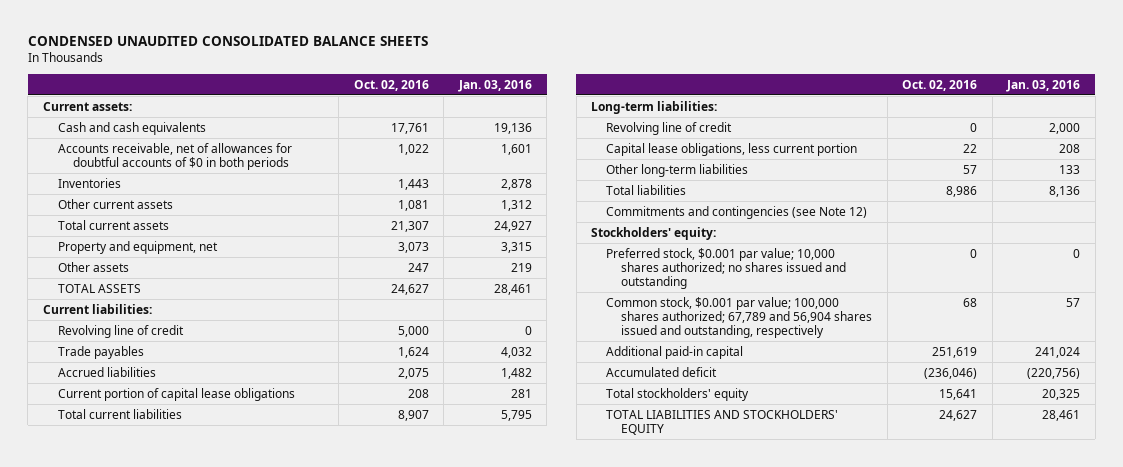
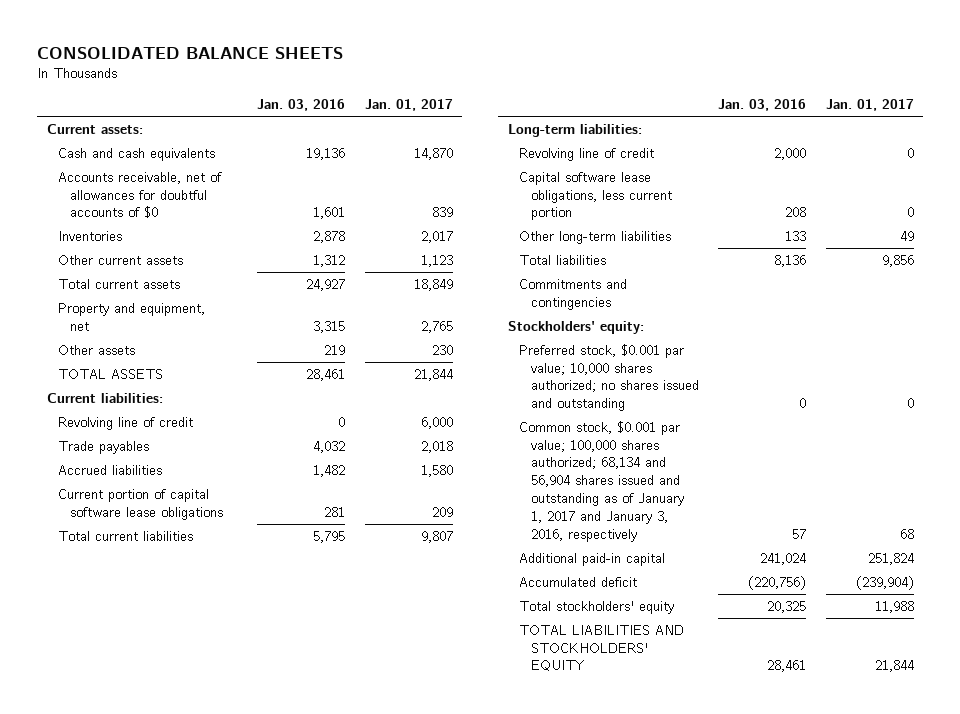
[27,36,428,47] CONDENSED UNAUDITED CONSOLIDATED BALANCE SHEETS -> [37,47,344,60] CONSOLIDATED BALANCE SHEETS
[353,79,429,91] Oct. 02, 2016 -> none
none -> [364,99,453,112] Jan. 01, 2017
[57,142,292,170] Accounts receivable, net of allowances for doubtful accounts of $0 in both periods -> [58,171,223,219] Accounts receivable, net of allowances for doubtful accounts of $0
[57,387,295,401] Current portion of capital lease obligations -> [58,488,224,520] Current portion of capital software lease obligations
[606,142,858,156] Capital lease obligations, less current portion -> [519,171,672,221] Capital software lease obligations, less current portion
[606,205,868,219] Commitments and contingencies (see Note 12) -> [519,278,628,310] Commitments and contingencies
[606,296,873,339] Common stock, $0.001 par value; 100,000 shares authorized; 67,789 and 56,904 shares issued and outstanding, respectively -> [519,420,684,542] Common stock, $0.001 par value; 100,000 shares authorized; 68,134 and 56,904 shares issued and outstanding as of January 1, 2017 and January 3, 2016, respectively

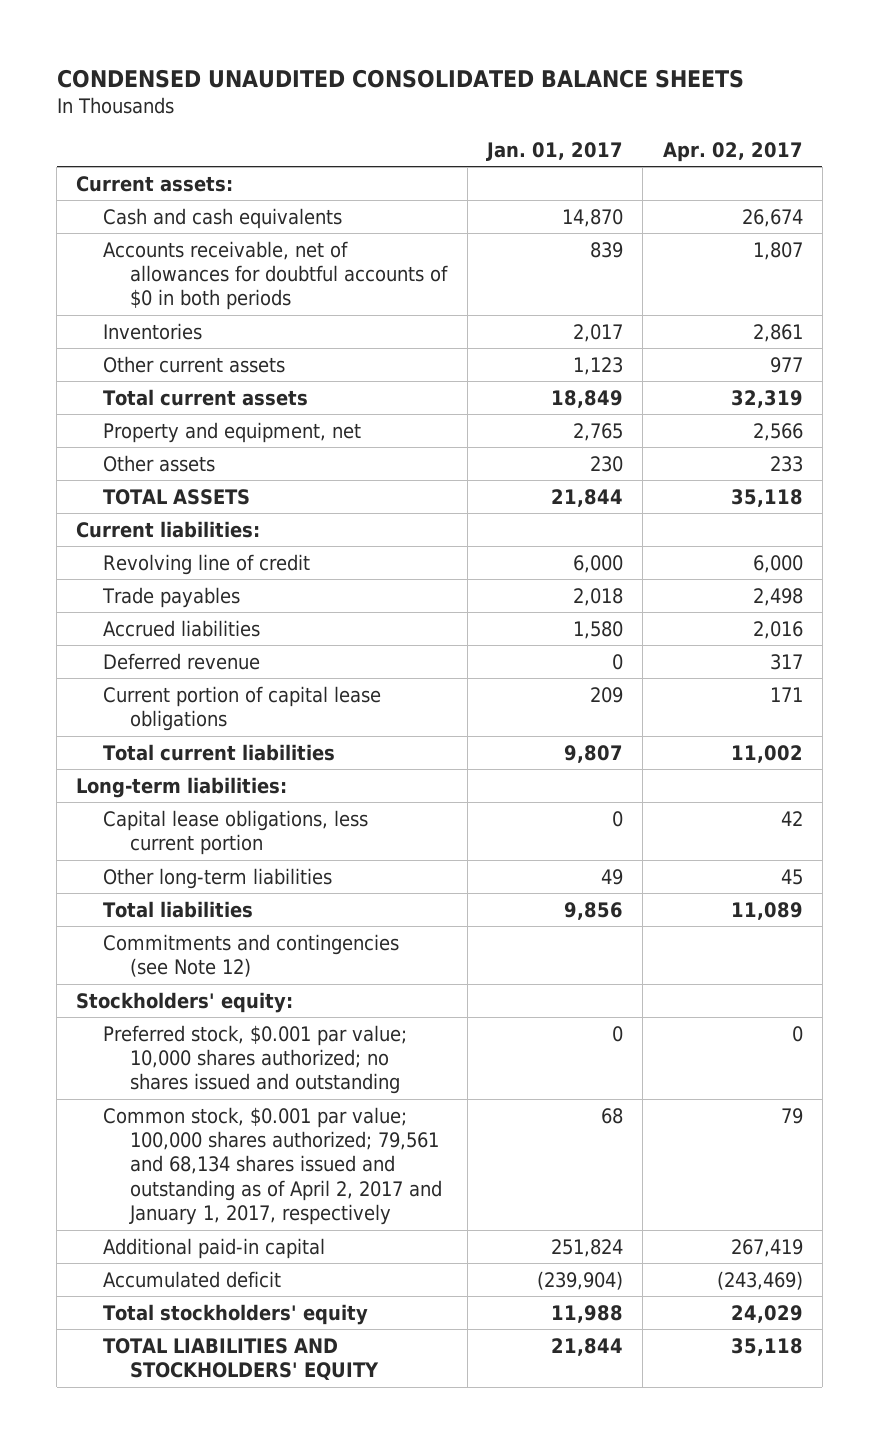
[37,47,344,60] CONSOLIDATED BALANCE SHEETS -> [56,68,744,88] CONDENSED UNAUDITED CONSOLIDATED BALANCE SHEETS
[257,99,346,112] Jan. 03, 2016 -> none
none -> [662,141,803,162] Apr. 02, 2017
[58,171,223,219] Accounts receivable, net of allowances for doubtful accounts of $0 -> [103,240,449,311] Accounts receivable, net of allowances for doubtful accounts of $0 in both periods
none -> [103,652,261,670] Deferred revenue
[58,488,224,520] Current portion of capital software lease obligations -> [103,685,382,732] Current portion of capital lease obligations
[519,147,655,161] Revolving line of credit -> none
[519,171,672,221] Capital software lease obligations, less current portion -> [103,809,369,856] Capital lease obligations, less current portion
[519,278,628,310] Commitments and contingencies -> [103,933,400,978] Commitments and contingencies (see Note 12)
[519,420,684,542] Common stock, $0.001 par value; 100,000 shares authorized; 68,134 and 56,904 shares issued and outstanding as of January 1, 2017 and January 3, 2016, respectively -> [103,1106,443,1225] Common stock, $0.001 par value; 100,000 shares authorized; 79,561 and 68,134 shares issued and outstanding as of April 2, 2017 and January 1, 2017, respectively

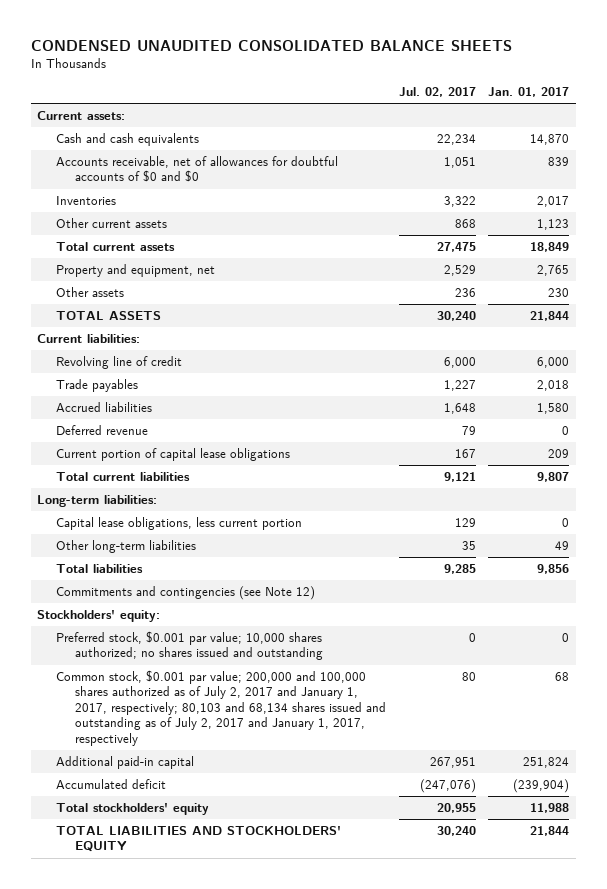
[662,141,803,162] Apr. 02, 2017 -> none
none -> [398,87,476,98] Jul. 02, 2017
[103,240,449,311] Accounts receivable, net of allowances for doubtful accounts of $0 in both periods -> [56,155,339,183] Accounts receivable, net of allowances for doubtful accounts of $0 and $0
[103,1106,443,1225] Common stock, $0.001 par value; 100,000 shares authorized; 79,561 and 68,134 shares issued and outstanding as of April 2, 2017 and January 1, 2017, respectively -> [56,669,387,746] Common stock, $0.001 par value; 200,000 and 100,000 shares authorized as of July 2, 2017 and January 1, 2017, respectively; 80,103 and 68,134 shares issued and outstanding as of July 2, 2017 and January 1, 2017, respectively

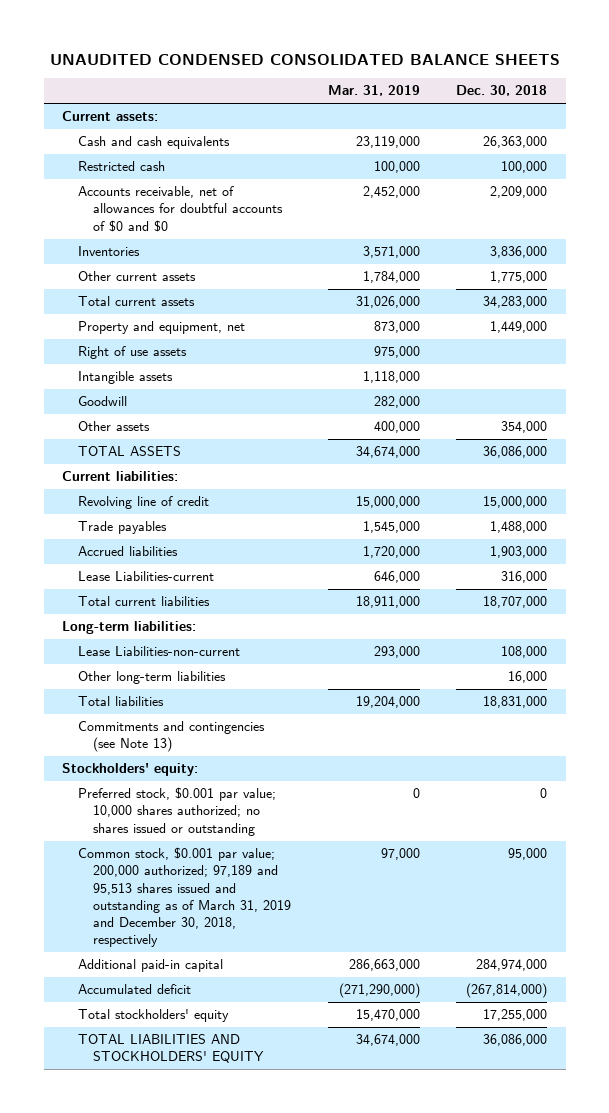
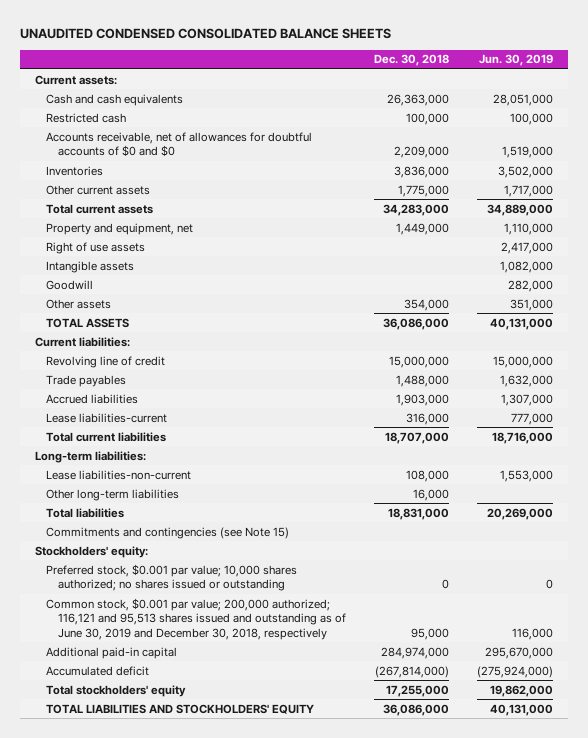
[327,85,420,97] Mar. 31, 2019 -> none
none -> [479,54,554,67] Jun. 30, 2019
[77,571,214,582] Lease Liabilities-current -> [46,412,168,423] Lease liabilities-current
[77,646,240,657] Lease Liabilities-non-current -> [46,469,192,480] Lease liabilities-non-current
[77,721,265,753] Commitments and contingencies (see Note 13) -> [46,526,290,539] Commitments and contingencies (see Note 15)
[77,847,291,948] Common stock, $0.001 par value; 200,000 authorized; 97,189 and 95,513 shares issued and outstanding as of March 31, 2019 and December 30, 2018, respectively -> [46,597,346,640] Common stock, $0.001 par value; 200,000 authorized; 116,121 and 95,513 shares issued and outstanding as of June 30, 2019 and December 30, 2018, respectively

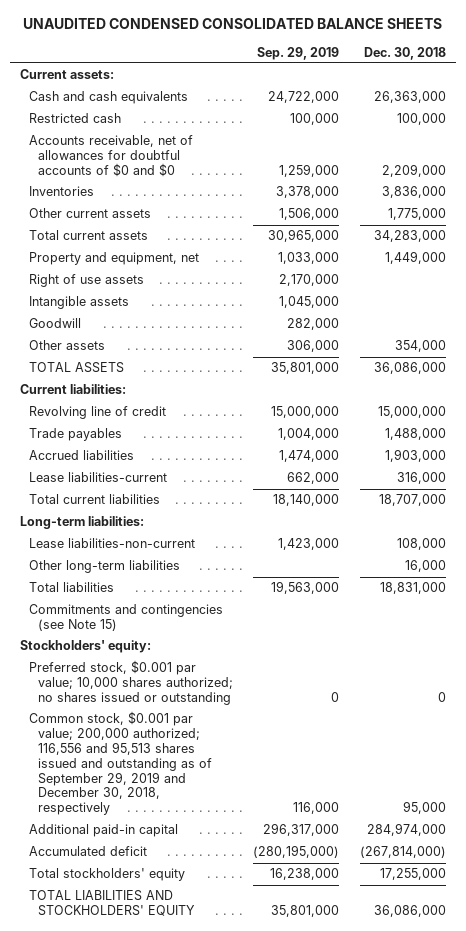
[479,54,554,67] Jun. 30, 2019 -> none
none -> [257,46,340,60] Sep. 29, 2019
[46,597,346,640] Common stock, $0.001 par value; 200,000 authorized; 116,121 and 95,513 shares issued and outstanding as of June 30, 2019 and December 30, 2018, respectively -> [28,711,212,816] Common stock, $0.001 par value; 200,000 authorized; 116,556 and 95,513 shares issued and outstanding as of September 29, 2019 and December 30, 2018, respectively

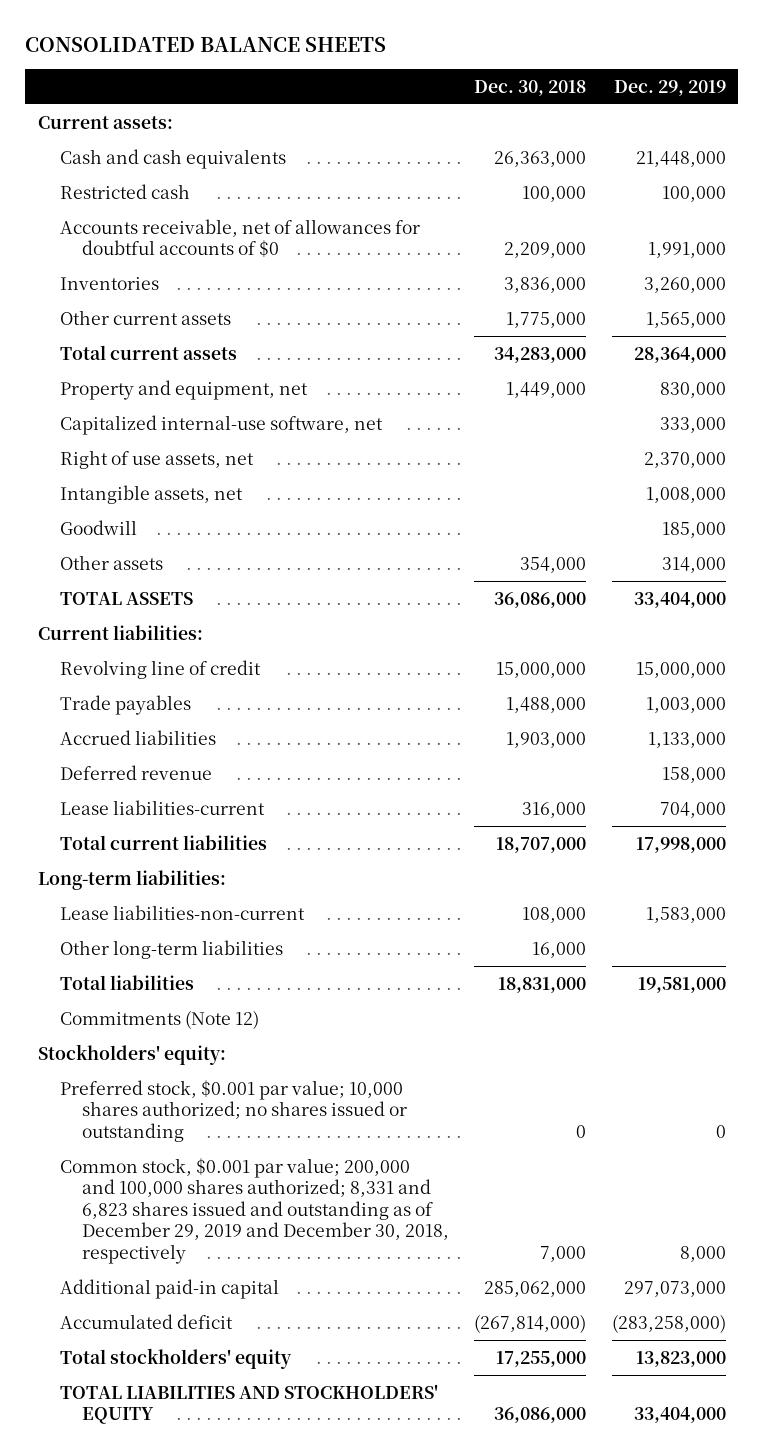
[22,17,442,29] UNAUDITED CONDENSED CONSOLIDATED BALANCE SHEETS -> [24,36,386,52] CONSOLIDATED BALANCE SHEETS
[257,46,340,60] Sep. 29, 2019 -> none
none -> [613,79,726,96] Dec. 29, 2019
[28,135,193,177] Accounts receivable, net of allowances for doubtful accounts of $0 and $0 -> [59,218,420,258] Accounts receivable, net of allowances for doubtful accounts of $0
none -> [59,414,383,435] Capitalized internal-use software, net
[28,274,144,288] Right of use assets -> [59,449,254,469] Right of use assets, net
[28,296,129,310] Intangible assets -> [59,484,243,504] Intangible assets, net
none -> [59,764,212,780] Deferred revenue
[28,604,223,632] Commitments and contingencies (see Note 15) -> [59,1009,259,1029] Commitments (Note 12)
[28,711,212,816] Common stock, $0.001 par value; 200,000 authorized; 116,556 and 95,513 shares issued and outstanding as of September 29, 2019 and December 30, 2018, respectively -> [59,1157,450,1264] Common stock, $0.001 par value; 200,000 and 100,000 shares authorized; 8,331 and 6,823 shares issued and outstanding as of December 29, 2019 and December 30, 2018, respectively
[402,801,446,815] 95,000 -> [540,1245,587,1262] 7,000
[366,823,446,837] 284,974,000 -> [484,1280,587,1297] 285,062,000

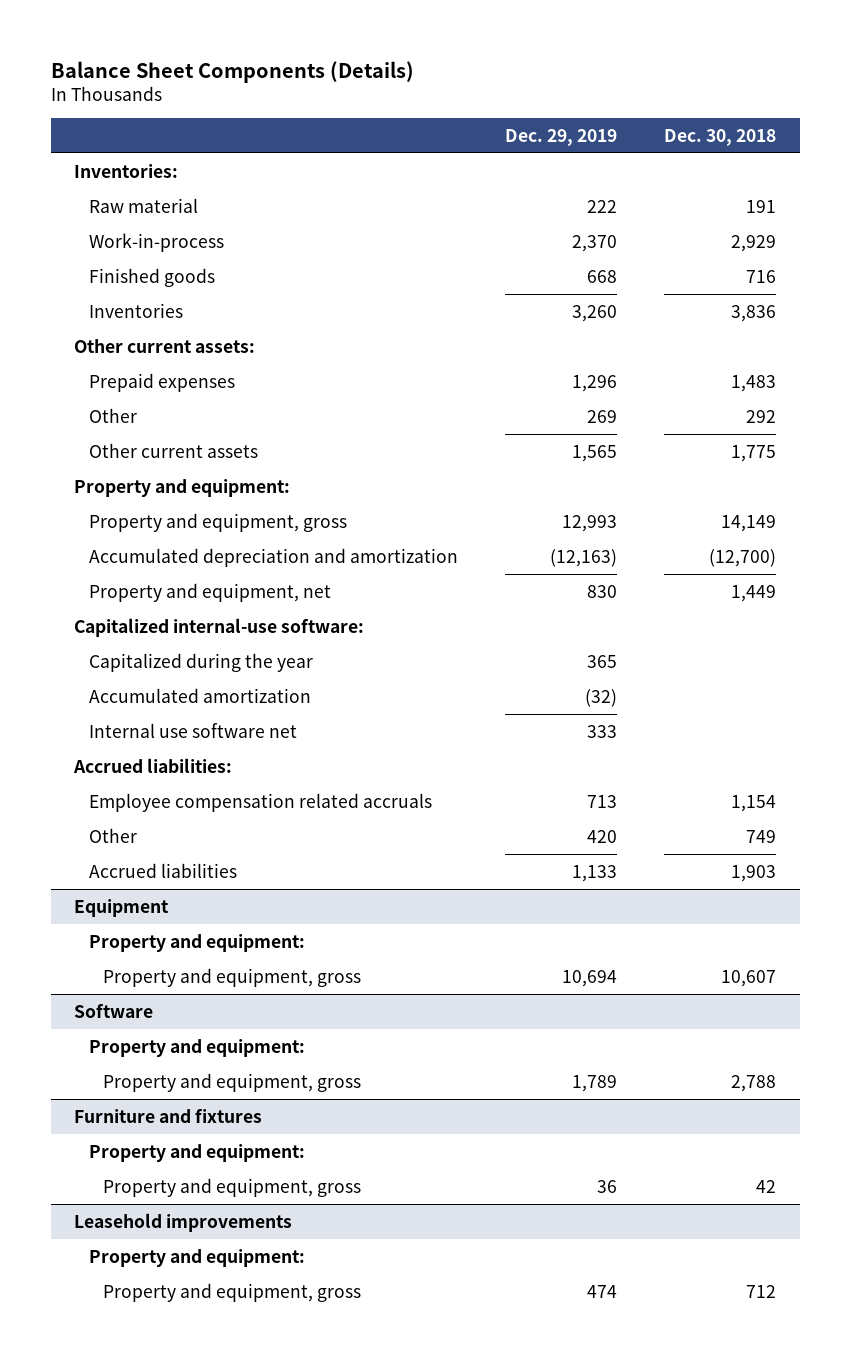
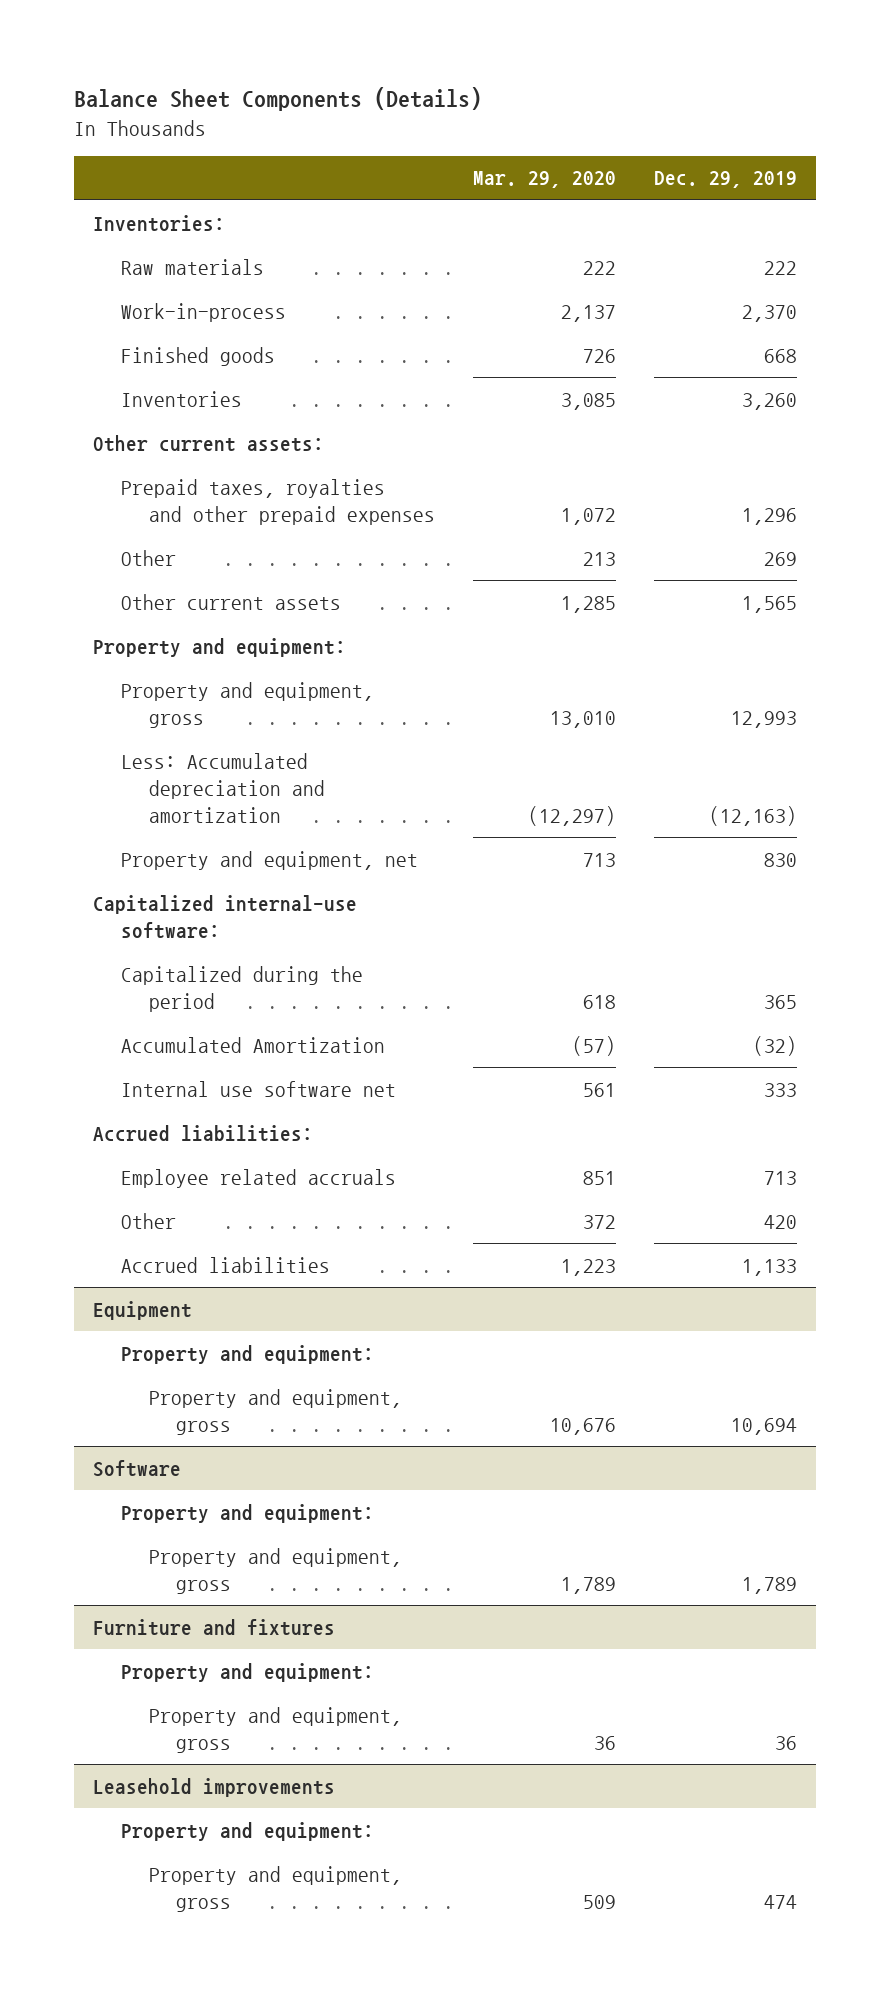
[664,128,777,146] Dec. 30, 2018 -> none
none -> [472,171,616,189] Mar. 29, 2020
[88,197,198,213] Raw material -> [120,258,264,275] Raw materials
[88,372,235,392] Prepaid expenses -> [120,478,435,525] Prepaid taxes, royalties and other prepaid expenses
[88,547,458,567] Accumulated depreciation and amortization -> [120,752,325,824] Less: Accumulated depreciation and amortization
[88,652,313,672] Capitalized during the year -> [120,965,363,1012] Capitalized during the period
[88,687,311,703] Accumulated amortization -> [120,1036,385,1053] Accumulated Amortization
[88,792,432,812] Employee compensation related accruals -> [120,1168,396,1188] Employee related accruals

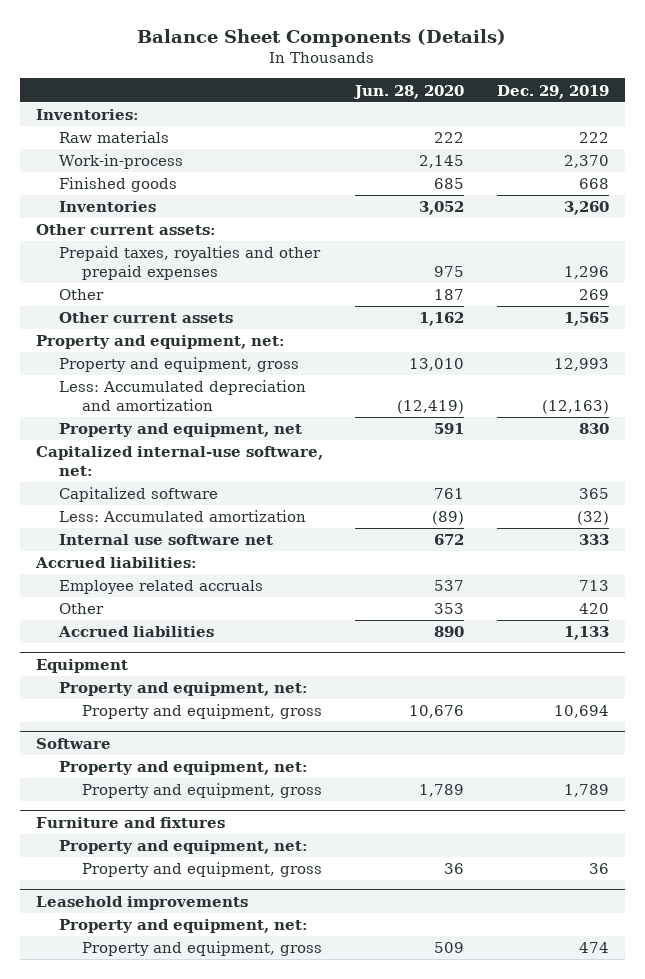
[472,171,616,189] Mar. 29, 2020 -> none
none -> [353,84,465,99] Jun. 28, 2020
[92,637,346,657] Property and equipment: -> [35,335,285,350] Property and equipment, net:
[92,894,357,939] Capitalized internal-use software: -> [35,446,323,477] Capitalized internal-use software, net:
[120,965,363,1012] Capitalized during the period -> [59,487,219,503] Capitalized software
[120,1036,385,1053] Accumulated Amortization -> [59,510,307,523] Less: Accumulated amortization
[120,1344,374,1364] Property and equipment: -> [59,682,309,697] Property and equipment, net:
[120,1503,374,1523] Property and equipment: -> [59,761,309,776] Property and equipment, net:
[120,1662,374,1682] Property and equipment: -> [59,840,309,855] Property and equipment, net:
[120,1821,374,1841] Property and equipment: -> [59,919,309,934] Property and equipment, net:

